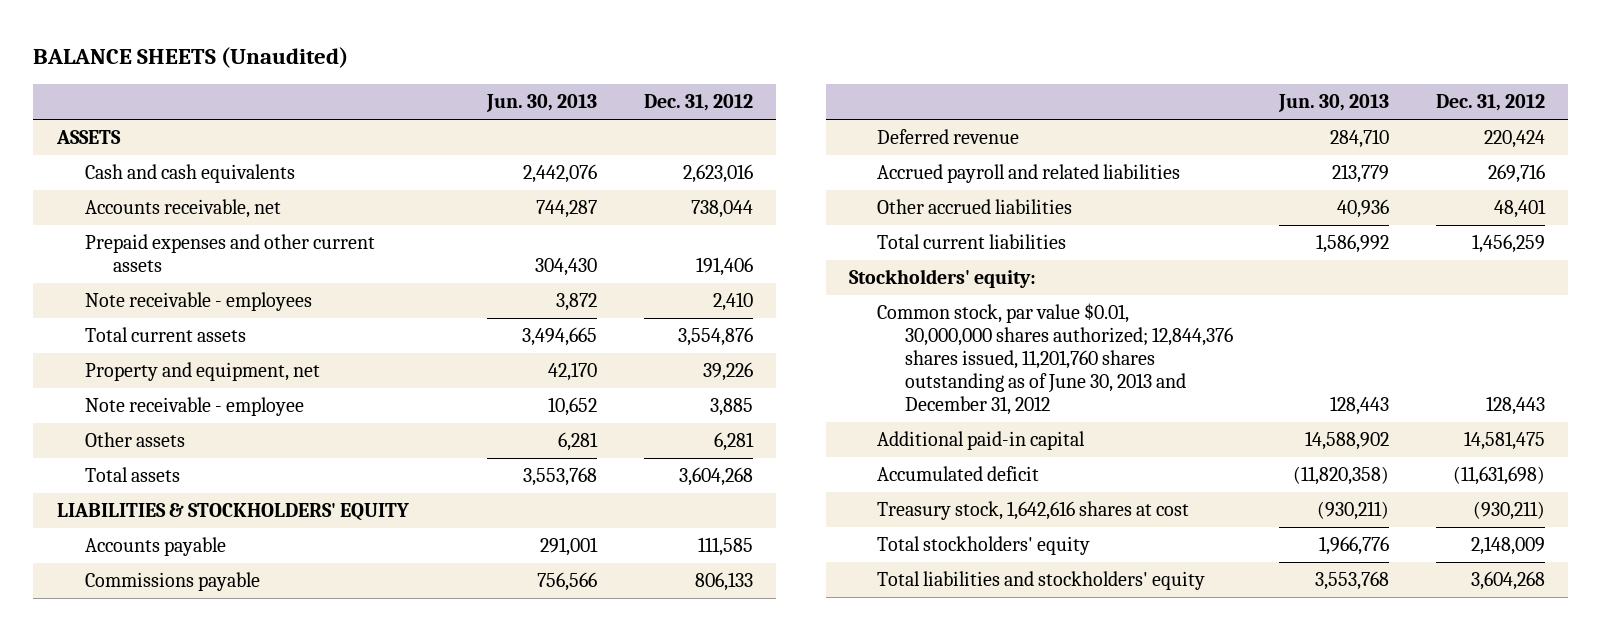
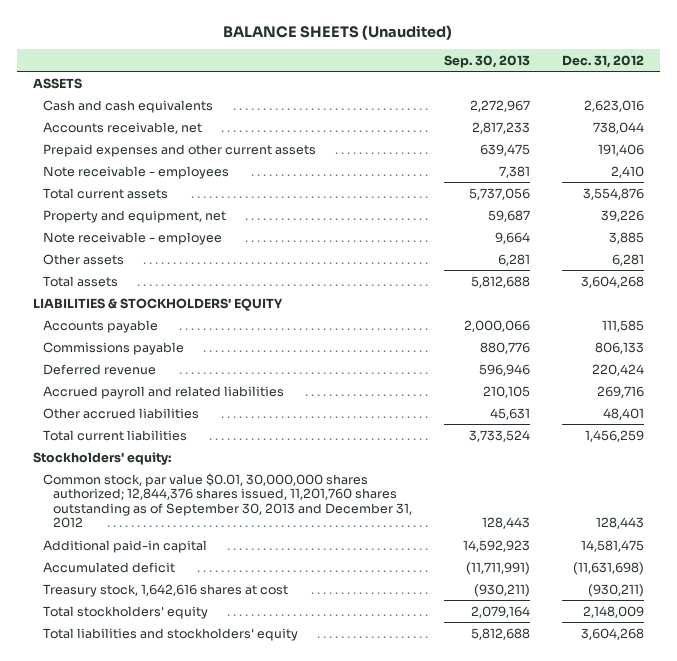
[486,94,598,113] Jun. 30, 2013 -> none
none -> [443,54,530,68] Sep. 30, 2013
[876,303,1233,416] Common stock, par value $0.01, 30,000,000 shares authorized; 12,844,376 shares issued, 11,201,760 shares outstanding as of June 30, 2013 and December 31, 2012 -> [43,472,413,529] Common stock, par value $0.01, 30,000,000 shares authorized; 12,844,376 shares issued, 11,201,760 shares outstanding as of September 30, 2013 and December 31, 2012

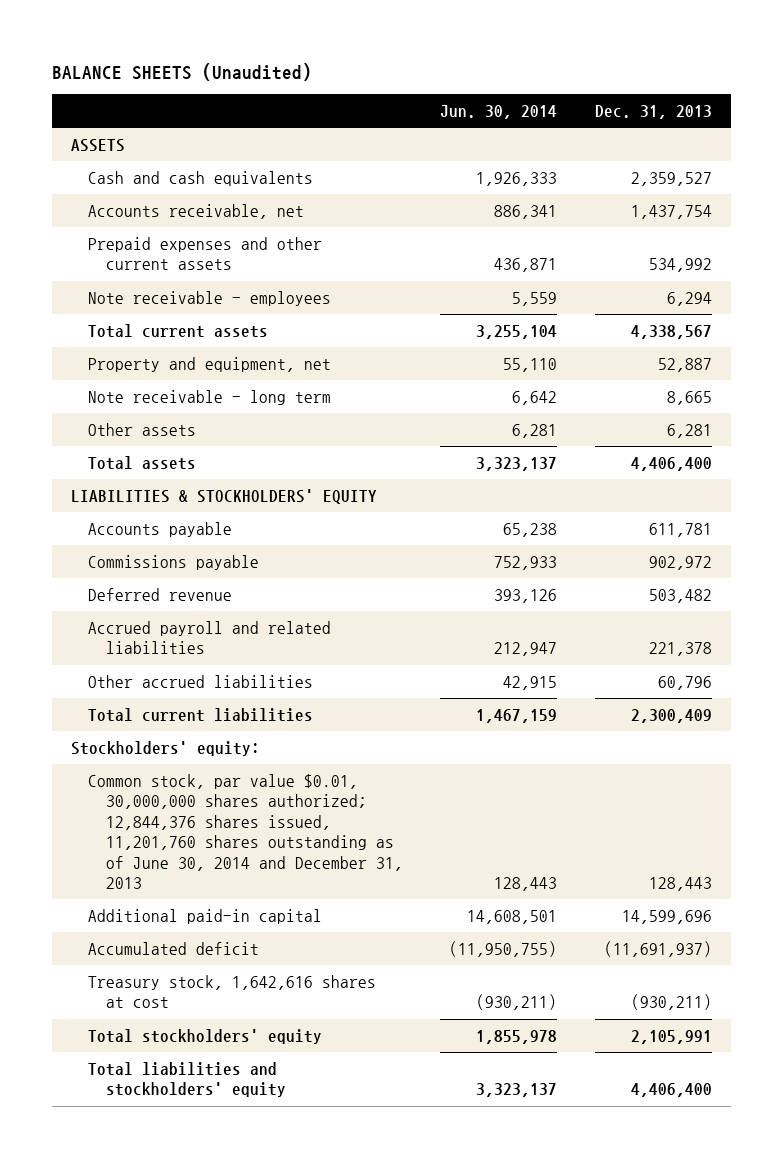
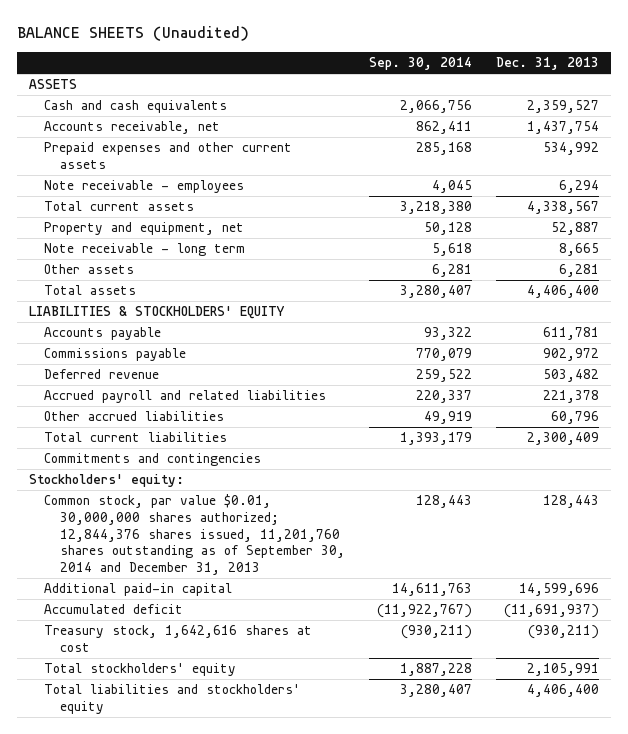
[440,104,558,119] Jun. 30, 2014 -> none
none -> [368,57,472,71] Sep. 30, 2014
none -> [44,453,262,467] Commitments and contingencies
[88,773,403,890] Common stock, par value $0.01, 30,000,000 shares authorized; 12,844,376 shares issued, 11,201,760 shares outstanding as of June 30, 2014 and December 31, 2013 -> [44,494,345,575] Common stock, par value $0.01, 30,000,000 shares authorized; 12,844,376 shares issued, 11,201,760 shares outstanding as of September 30, 2014 and December 31, 2013

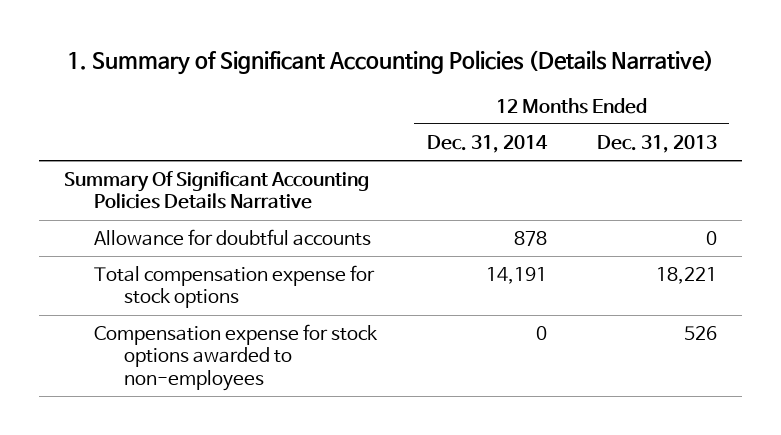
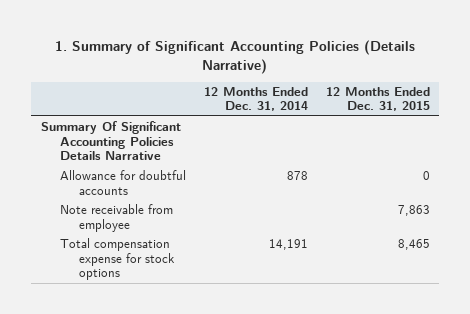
[596,134,717,153] Dec. 31, 2013 -> none
none -> [325,86,430,112] 12 Months Ended Dec. 31, 2015
none -> [59,204,173,232] Note receivable from employee
[93,324,378,391] Compensation expense for stock options awarded to non-employees -> none

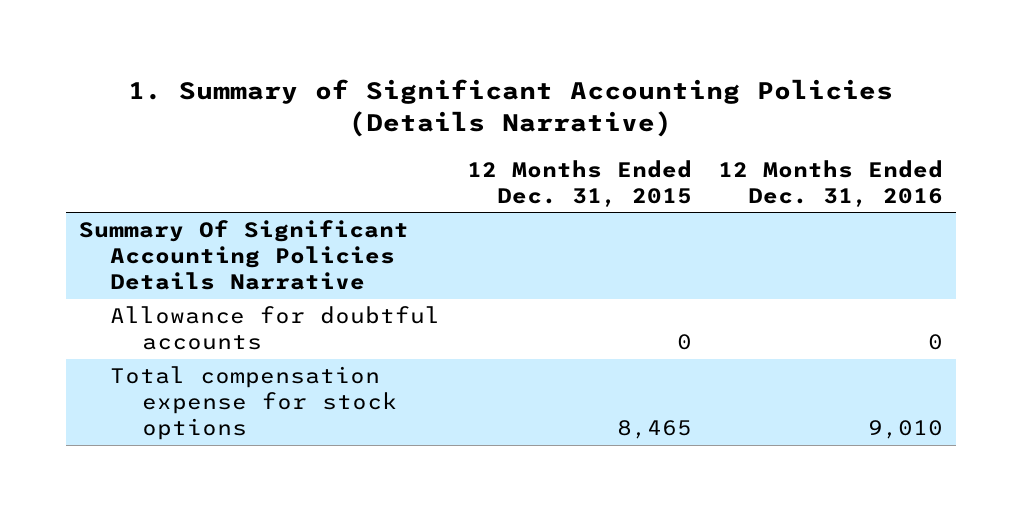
[203,86,308,112] 12 Months Ended Dec. 31, 2014 -> none
none -> [717,159,943,207] 12 Months Ended Dec. 31, 2016
[59,204,173,232] Note receivable from employee -> none

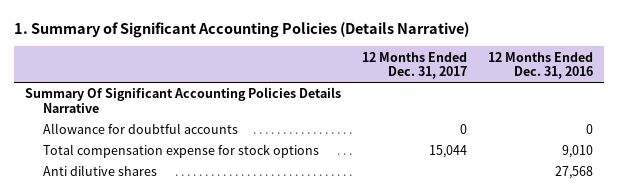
[466,159,692,207] 12 Months Ended Dec. 31, 2015 -> none
none -> [362,51,468,80] 12 Months Ended Dec. 31, 2017
none -> [42,165,157,177] Anti dilutive shares

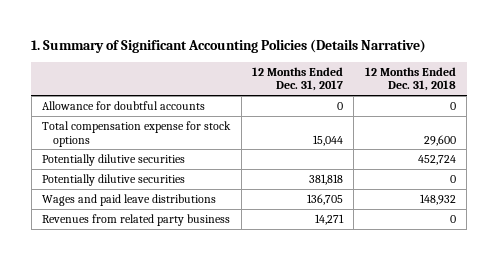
[488,51,594,80] 12 Months Ended Dec. 31, 2016 -> none
none -> [364,66,456,92] 12 Months Ended Dec. 31, 2018
[24,87,341,114] Summary Of Significant Accounting Policies Details Narrative -> none
[42,165,157,177] Anti dilutive shares -> [42,153,186,166] Potentially dilutive securities
none -> [42,173,186,186] Potentially dilutive securities
none -> [42,193,217,206] Wages and paid leave distributions
none -> [42,213,231,226] Revenues from related party business

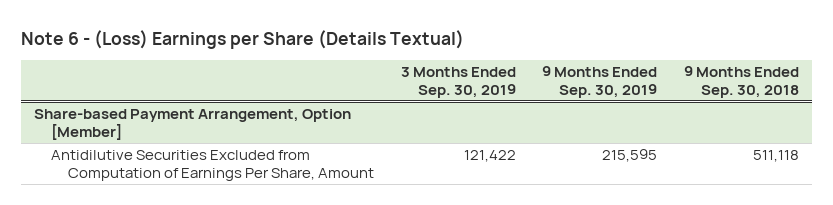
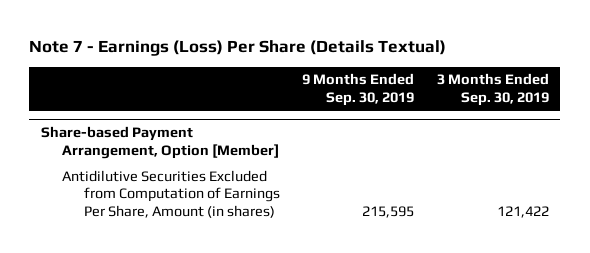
[21,29,465,49] Note 6 - (Loss) Earnings per Share (Details Textual) -> [29,39,447,56] Note 7 - Earnings (Loss) Per Share (Details Textual)
[683,65,799,98] 9 Months Ended Sep. 30, 2018 -> none
[51,149,375,181] Antidilutive Securities Excluded from Computation of Earnings Per Share, Amount -> [62,169,280,219] Antidilutive Securities Excluded from Computation of Earnings Per Share, Amount (in shares)

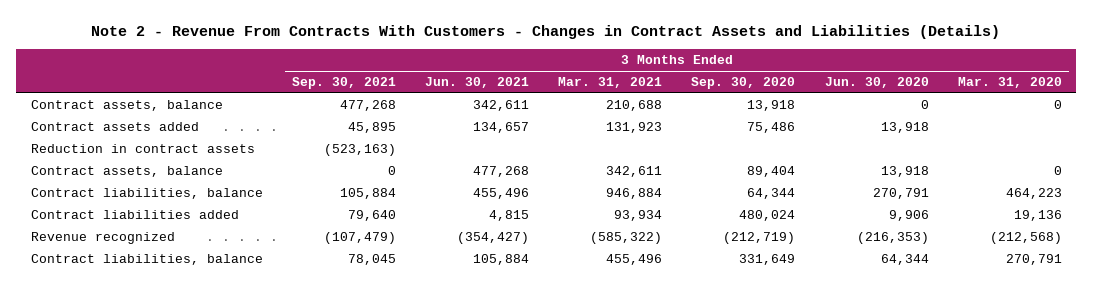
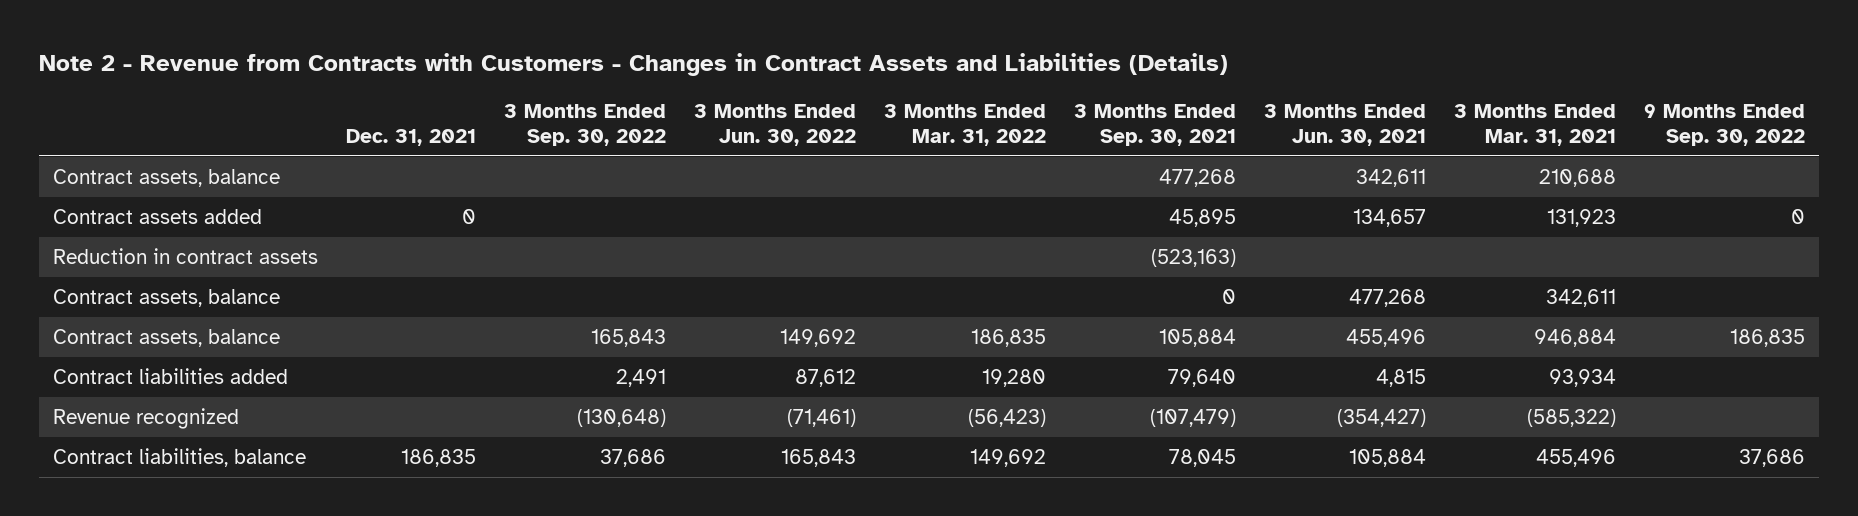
[91,25,1001,40] Note 2 - Revenue From Contracts With Customers - Changes in Contract Assets and Liabilities (Details) -> [38,52,1228,76] Note 2 - Revenue from Contracts with Customers - Changes in Contract Assets and Liabilities (Details)
[691,77,796,90] Sep. 30, 2020 -> none
[824,77,929,89] Jun. 30, 2020 -> none
[957,77,1062,89] Mar. 31, 2020 -> none
none -> [345,128,476,146] Dec. 31, 2021
none -> [503,103,666,146] 3 Months Ended Sep. 30, 2022
none -> [693,103,856,146] 3 Months Ended Jun. 30, 2022
none -> [883,103,1046,146] 3 Months Ended Mar. 31, 2022
none -> [1643,103,1805,146] 9 Months Ended Sep. 30, 2022
[30,188,263,200] Contract liabilities, balance -> [52,328,280,347] Contract assets, balance

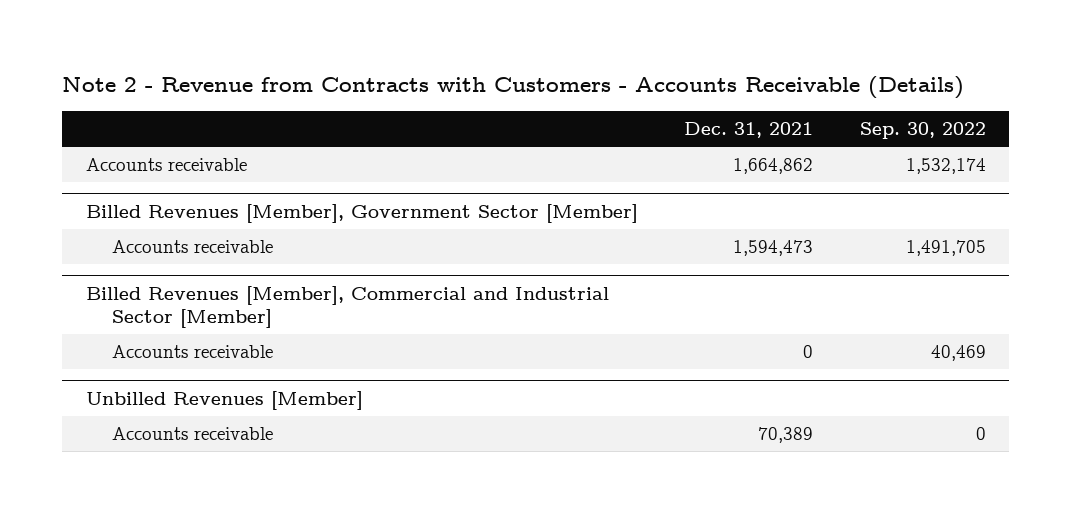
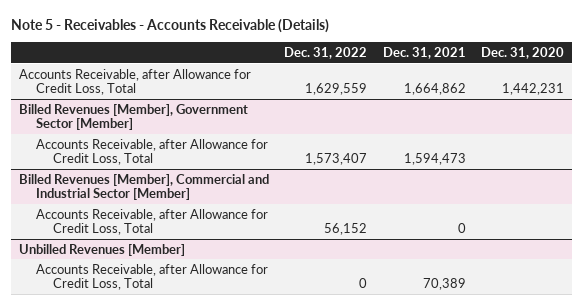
[62,75,965,99] Note 2 - Revenue from Contracts with Customers - Accounts Receivable (Details) -> [10,18,329,33] Note 5 - Receivables - Accounts Receivable (Details)
[860,122,987,140] Sep. 30, 2022 -> none
none -> [284,46,368,59] Dec. 31, 2022
none -> [481,46,565,59] Dec. 31, 2020
[85,158,247,172] Accounts receivable -> [18,68,251,96] Accounts Receivable, after Allowance for Credit Loss, Total
[111,240,273,254] Accounts receivable -> [35,138,268,166] Accounts Receivable, after Allowance for Credit Loss, Total
[111,345,273,359] Accounts receivable -> [35,208,268,236] Accounts Receivable, after Allowance for Credit Loss, Total
[111,427,273,441] Accounts receivable -> [35,263,268,291] Accounts Receivable, after Allowance for Credit Loss, Total

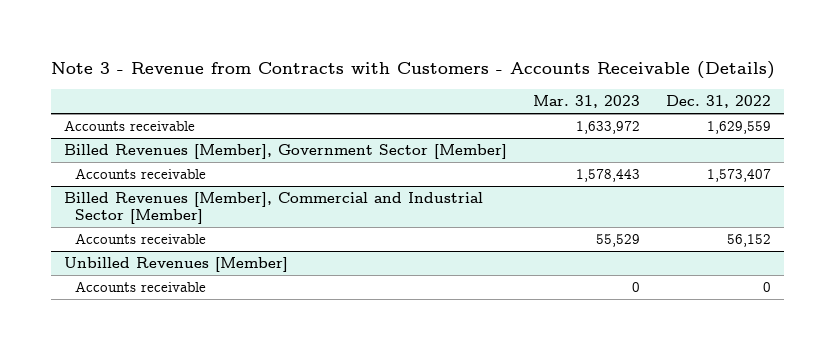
[10,18,329,33] Note 5 - Receivables - Accounts Receivable (Details) -> [51,61,776,80] Note 3 - Revenue from Contracts with Customers - Accounts Receivable (Details)
[382,46,466,59] Dec. 31, 2021 -> none
[481,46,565,59] Dec. 31, 2020 -> none
none -> [533,95,641,109] Mar. 31, 2023
[18,68,251,96] Accounts Receivable, after Allowance for Credit Loss, Total -> [64,120,196,132] Accounts receivable
[35,138,268,166] Accounts Receivable, after Allowance for Credit Loss, Total -> [75,168,207,180] Accounts receivable
[35,208,268,236] Accounts Receivable, after Allowance for Credit Loss, Total -> [75,233,207,245] Accounts receivable
[35,263,268,291] Accounts Receivable, after Allowance for Credit Loss, Total -> [75,281,207,293] Accounts receivable

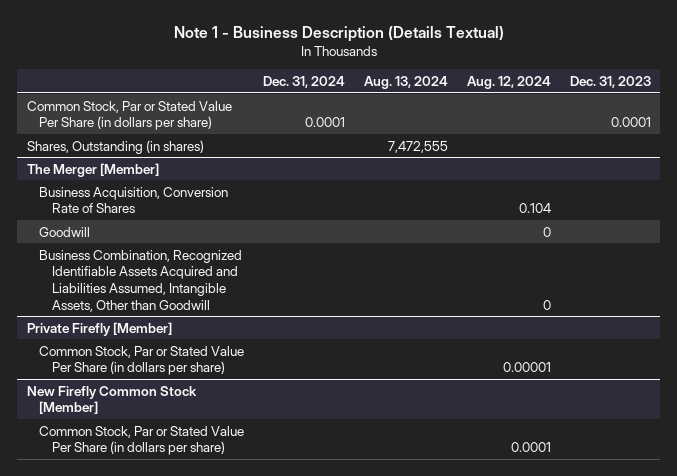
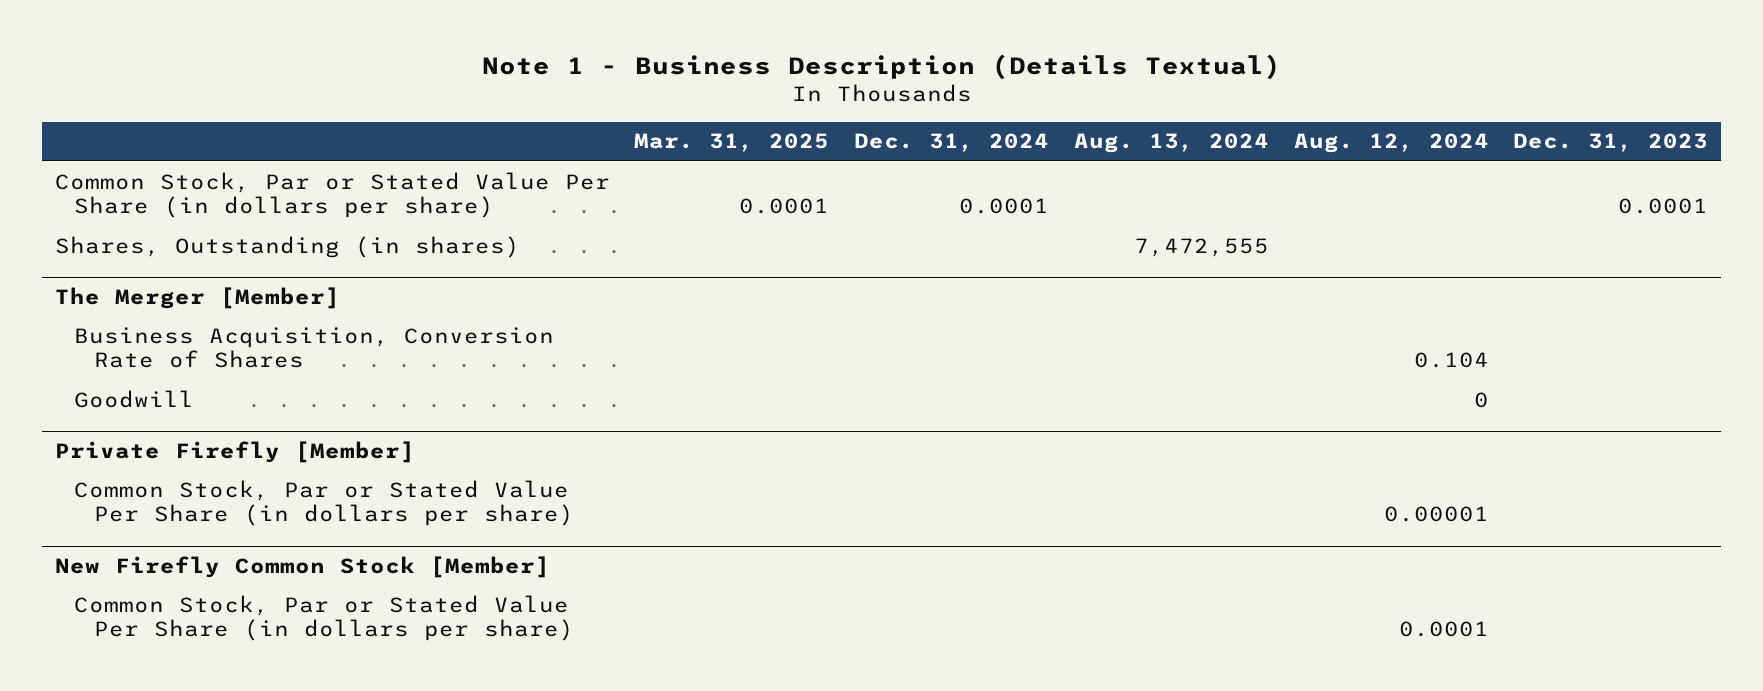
none -> [634,133,830,153] Mar. 31, 2025
[39,249,243,312] Business Combination, Recognized Identifiable Assets Acquired and Liabilities Assumed, Intangible Assets, Other than Goodwill -> none

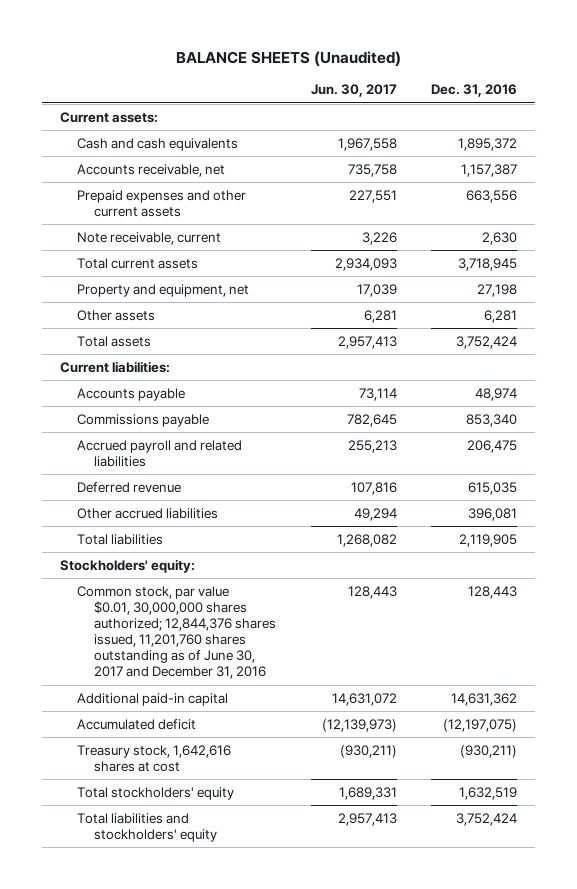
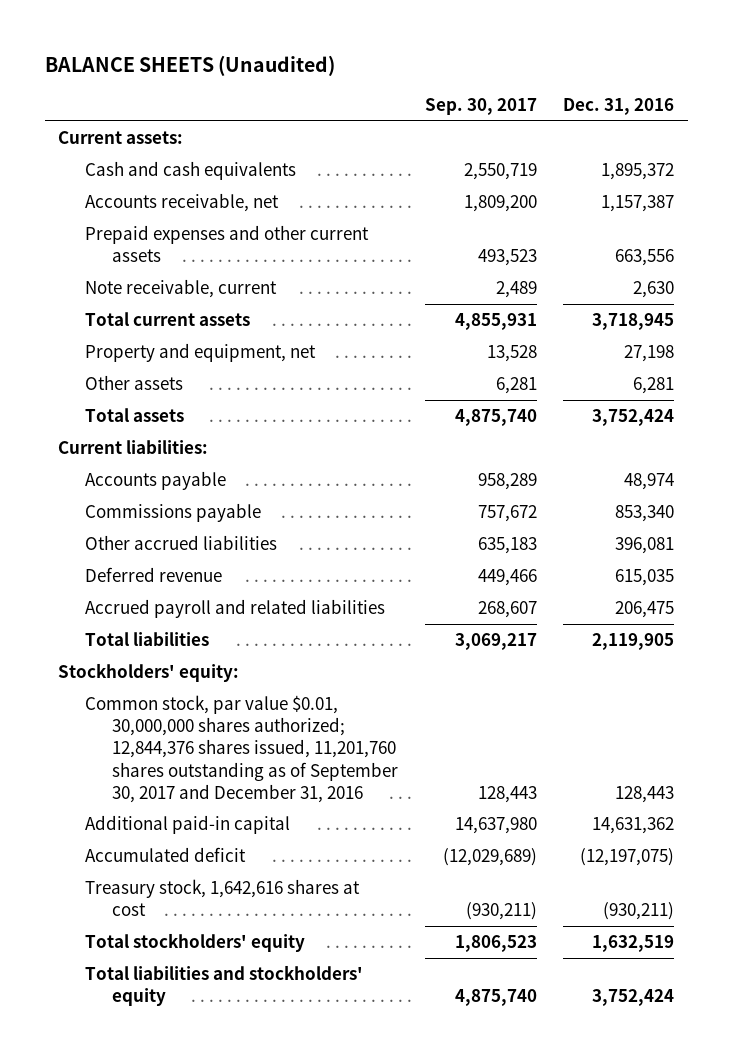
[310,84,397,98] Jun. 30, 2017 -> none
none -> [424,98,537,116] Sep. 30, 2017
[76,481,181,493] Deferred revenue -> [85,567,223,583] Deferred revenue
[76,439,242,467] Accrued payroll and related liabilities -> [85,599,386,619] Accrued payroll and related liabilities
[76,585,277,680] Common stock, par value $0.01, 30,000,000 shares authorized; 12,844,376 shares issued, 11,201,760 shares outstanding as of June 30, 2017 and December 31, 2016 -> [85,695,399,803] Common stock, par value $0.01, 30,000,000 shares authorized; 12,844,376 shares issued, 11,201,760 shares outstanding as of September 30, 2017 and December 31, 2016

